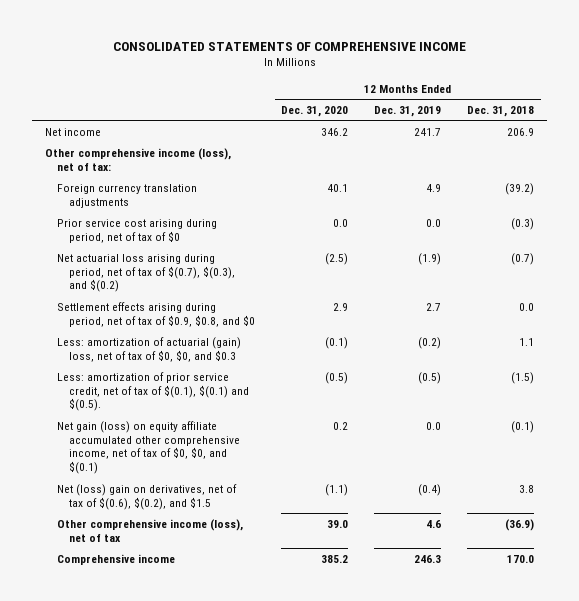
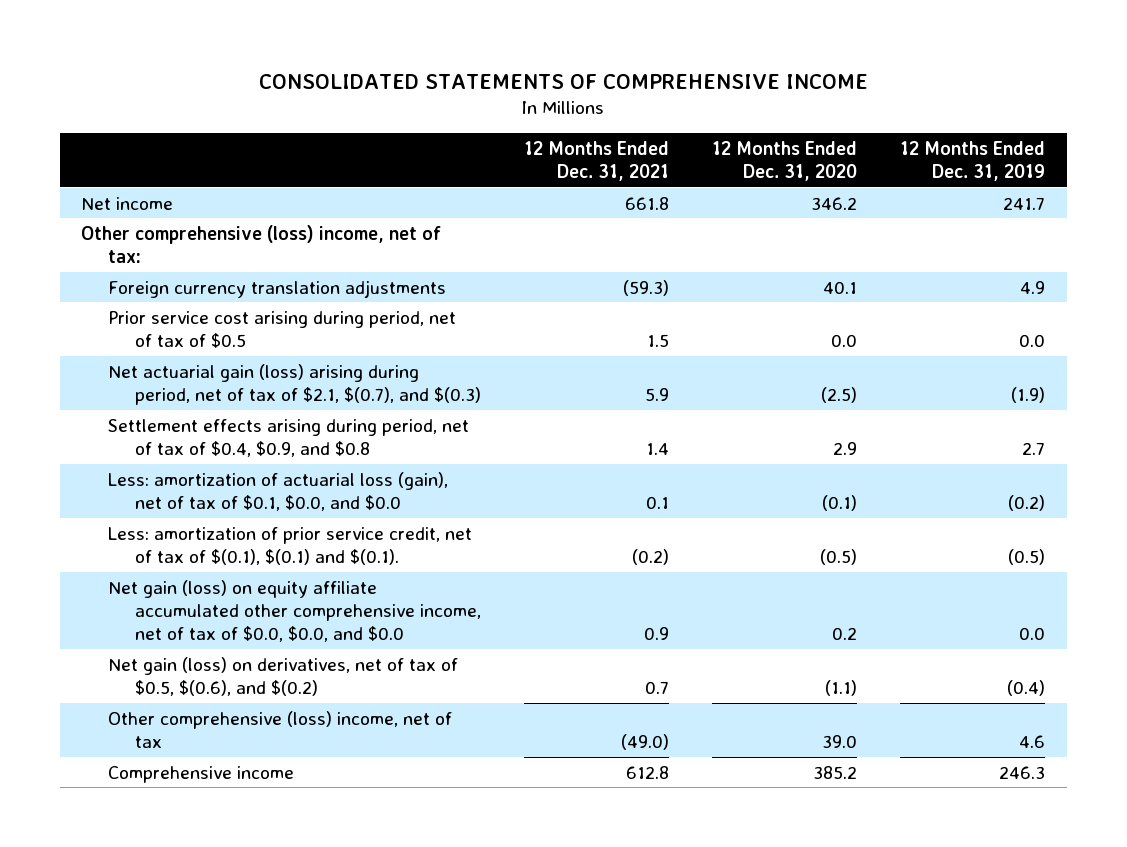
[467,105,535,117] Dec. 31, 2018 -> none
none -> [524,140,670,182] 12 Months Ended Dec. 31, 2021
[45,147,232,171] Other comprehensive income (loss), net of tax: -> [81,224,442,263] Other comprehensive (loss) income, net of tax:
[57,218,218,243] Prior service cost arising during period, net of tax of $0 -> [108,310,457,348] Prior service cost arising during period, net of tax of $0.5
[57,253,236,293] Net actuarial loss arising during period, net of tax of $(0.7), $(0.3), and $(0.2) -> [108,363,482,405] Net actuarial gain (loss) arising during period, net of tax of $2.1, $(0.7), and $(0.3)
[57,301,256,327] Settlement effects arising during period, net of tax of $0.9, $0.8, and $0 -> [108,418,470,457] Settlement effects arising during period, net of tax of $0.4, $0.9, and $0.8
[57,336,242,362] Less: amortization of actuarial (gain) loss, net of tax of $0, $0, and $0.3 -> [108,471,449,511] Less: amortization of actuarial loss (gain), net of tax of $0.1, $0.0, and $0.0
[57,371,250,412] Less: amortization of prior service credit, net of tax of $(0.1), $(0.1) and $(0.5). -> [108,526,473,565] Less: amortization of prior service credit, net of tax of $(0.1), $(0.1) and $(0.1).
[57,420,241,475] Net gain (loss) on equity affiliate accumulated other comprehensive income, net of tax of $0, $0, and $(0.1) -> [108,579,482,643] Net gain (loss) on equity affiliate accumulated other comprehensive income, net of tax of $0.0, $0.0, and $0.0
[57,483,238,510] Net (loss) gain on derivatives, net of tax of $(0.6), $(0.2), and $1.5 -> [108,656,459,696] Net gain (loss) on derivatives, net of tax of $0.5, $(0.6), and $(0.2)
[57,518,244,542] Other comprehensive income (loss), net of tax -> [108,710,453,748] Other comprehensive (loss) income, net of tax

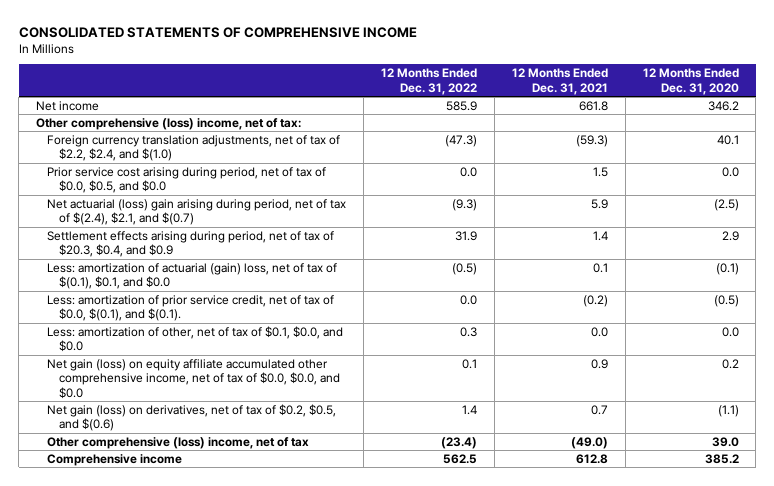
[900,140,1046,182] 12 Months Ended Dec. 31, 2019 -> none
none -> [381,68,478,95] 12 Months Ended Dec. 31, 2022
[108,279,447,298] Foreign currency translation adjustments -> [47,134,341,162] Foreign currency translation adjustments, net of tax of $2.2, $2.4, and $(1.0)
[108,310,457,348] Prior service cost arising during period, net of tax of $0.5 -> [47,166,327,194] Prior service cost arising during period, net of tax of $0.0, $0.5, and $0.0
[108,363,482,405] Net actuarial gain (loss) arising during period, net of tax of $2.1, $(0.7), and $(0.3) -> [47,198,347,226] Net actuarial (loss) gain arising during period, net of tax of $(2.4), $2.1, and $(0.7)
[108,418,470,457] Settlement effects arising during period, net of tax of $0.4, $0.9, and $0.8 -> [47,230,335,258] Settlement effects arising during period, net of tax of $20.3, $0.4, and $0.9
[108,471,449,511] Less: amortization of actuarial loss (gain), net of tax of $0.1, $0.0, and $0.0 -> [47,262,338,290] Less: amortization of actuarial (gain) loss, net of tax of $(0.1), $0.1, and $0.0
[108,526,473,565] Less: amortization of prior service credit, net of tax of $(0.1), $(0.1) and $(0.1). -> [47,294,335,322] Less: amortization of prior service credit, net of tax of $0.0, $(0.1), and $(0.1).
none -> [47,325,344,353] Less: amortization of other, net of tax of $0.1, $0.0, and $0.0
[108,656,459,696] Net gain (loss) on derivatives, net of tax of $0.5, $(0.6), and $(0.2) -> [47,403,337,432] Net gain (loss) on derivatives, net of tax of $0.2, $0.5, and $(0.6)

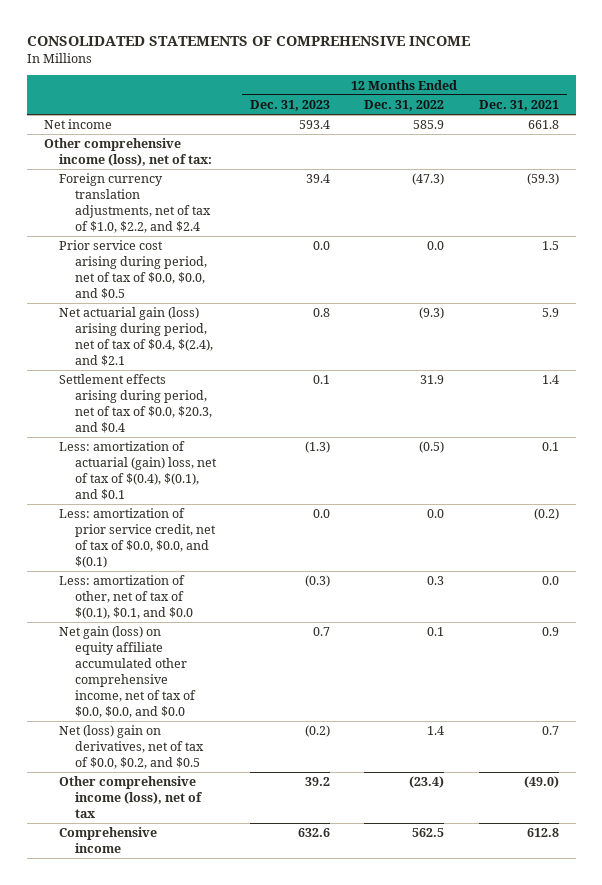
[642,68,739,95] 12 Months Ended Dec. 31, 2020 -> none
none -> [250,100,331,112] Dec. 31, 2023
[35,117,301,130] Other comprehensive (loss) income, net of tax: -> [43,138,213,167] Other comprehensive income (loss), net of tax:
[47,134,341,162] Foreign currency translation adjustments, net of tax of $2.2, $2.4, and $(1.0) -> [59,173,212,233] Foreign currency translation adjustments, net of tax of $1.0, $2.2, and $2.4
[47,166,327,194] Prior service cost arising during period, net of tax of $0.0, $0.5, and $0.0 -> [59,240,208,299] Prior service cost arising during period, net of tax of $0.0, $0.0, and $0.5
[47,198,347,226] Net actuarial (loss) gain arising during period, net of tax of $(2.4), $2.1, and $(0.7) -> [59,307,214,366] Net actuarial gain (loss) arising during period, net of tax of $0.4, $(2.4), and $2.1
[47,230,335,258] Settlement effects arising during period, net of tax of $20.3, $0.4, and $0.9 -> [59,374,213,433] Settlement effects arising during period, net of tax of $0.0, $20.3, and $0.4
[47,262,338,290] Less: amortization of actuarial (gain) loss, net of tax of $(0.1), $0.1, and $0.0 -> [59,441,218,500] Less: amortization of actuarial (gain) loss, net of tax of $(0.4), $(0.1), and $0.1
[47,294,335,322] Less: amortization of prior service credit, net of tax of $0.0, $(0.1), and $(0.1). -> [59,508,217,568] Less: amortization of prior service credit, net of tax of $0.0, $0.0, and $(0.1)
[47,325,344,353] Less: amortization of other, net of tax of $0.1, $0.0, and $0.0 -> [59,575,194,619] Less: amortization of other, net of tax of $(0.1), $0.1, and $0.0
[47,403,337,432] Net gain (loss) on derivatives, net of tax of $0.2, $0.5, and $(0.6) -> [59,725,205,769] Net (loss) gain on derivatives, net of tax of $0.0, $0.2, and $0.5
[47,436,310,449] Other comprehensive (loss) income, net of tax -> [59,776,204,818] Other comprehensive income (loss), net of tax

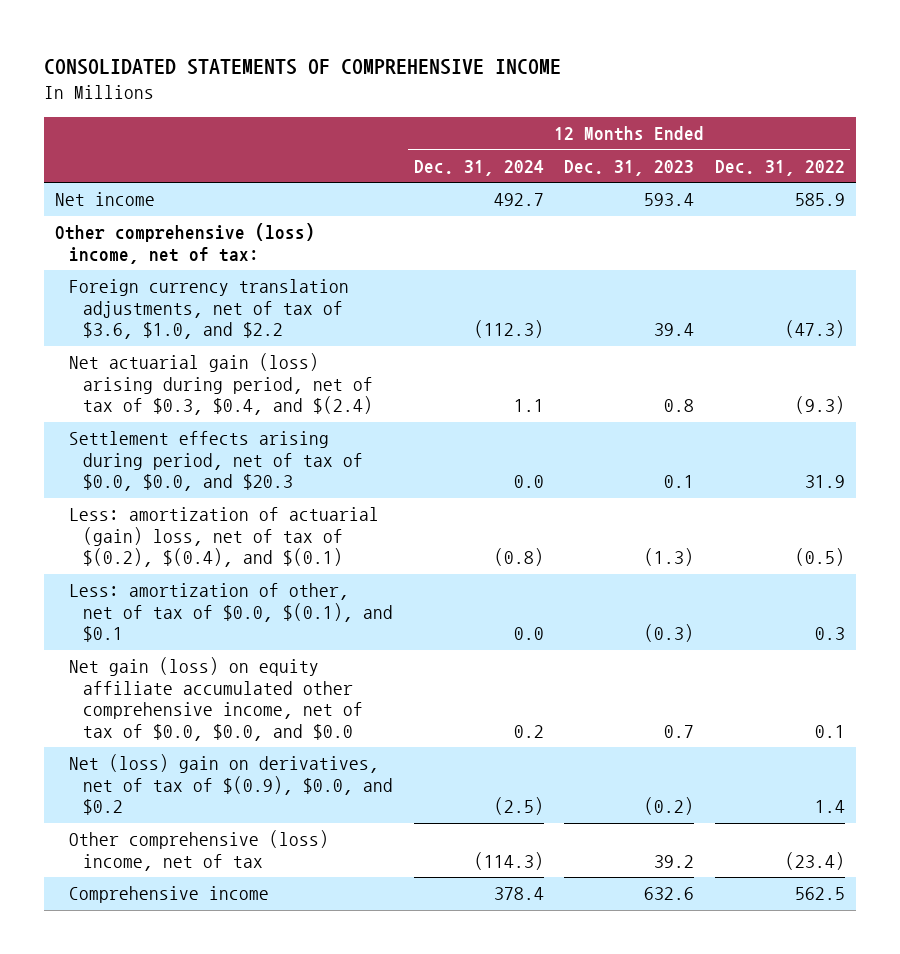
[478,100,559,112] Dec. 31, 2021 -> none
none -> [413,159,544,176] Dec. 31, 2024
[59,240,208,299] Prior service cost arising during period, net of tax of $0.0, $0.0, and $0.5 -> none
[59,508,217,568] Less: amortization of prior service credit, net of tax of $0.0, $0.0, and $(0.1) -> none
[43,138,213,167] Other comprehensive income (loss), net of tax: -> [54,223,315,264] Other comprehensive (loss) income, net of tax:
[59,173,212,233] Foreign currency translation adjustments, net of tax of $1.0, $2.2, and $2.4 -> [68,279,349,340] Foreign currency translation adjustments, net of tax of $3.6, $1.0, and $2.2
[59,307,214,366] Net actuarial gain (loss) arising during period, net of tax of $0.4, $(2.4), and $2.1 -> [68,353,373,416] Net actuarial gain (loss) arising during period, net of tax of $0.3, $0.4, and $(2.4)
[59,374,213,433] Settlement effects arising during period, net of tax of $0.0, $20.3, and $0.4 -> [68,431,363,492] Settlement effects arising during period, net of tax of $0.0, $0.0, and $20.3
[59,441,218,500] Less: amortization of actuarial (gain) loss, net of tax of $(0.4), $(0.1), and $0.1 -> [68,507,379,568] Less: amortization of actuarial (gain) loss, net of tax of $(0.2), $(0.4), and $(0.1)
[59,575,194,619] Less: amortization of other, net of tax of $(0.1), $0.1, and $0.0 -> [68,583,393,643] Less: amortization of other, net of tax of $0.0, $(0.1), and $0.1
[59,725,205,769] Net (loss) gain on derivatives, net of tax of $0.0, $0.2, and $0.5 -> [68,754,393,816] Net (loss) gain on derivatives, net of tax of $(0.9), $0.0, and $0.2
[59,776,204,818] Other comprehensive income (loss), net of tax -> [68,830,329,871] Other comprehensive (loss) income, net of tax

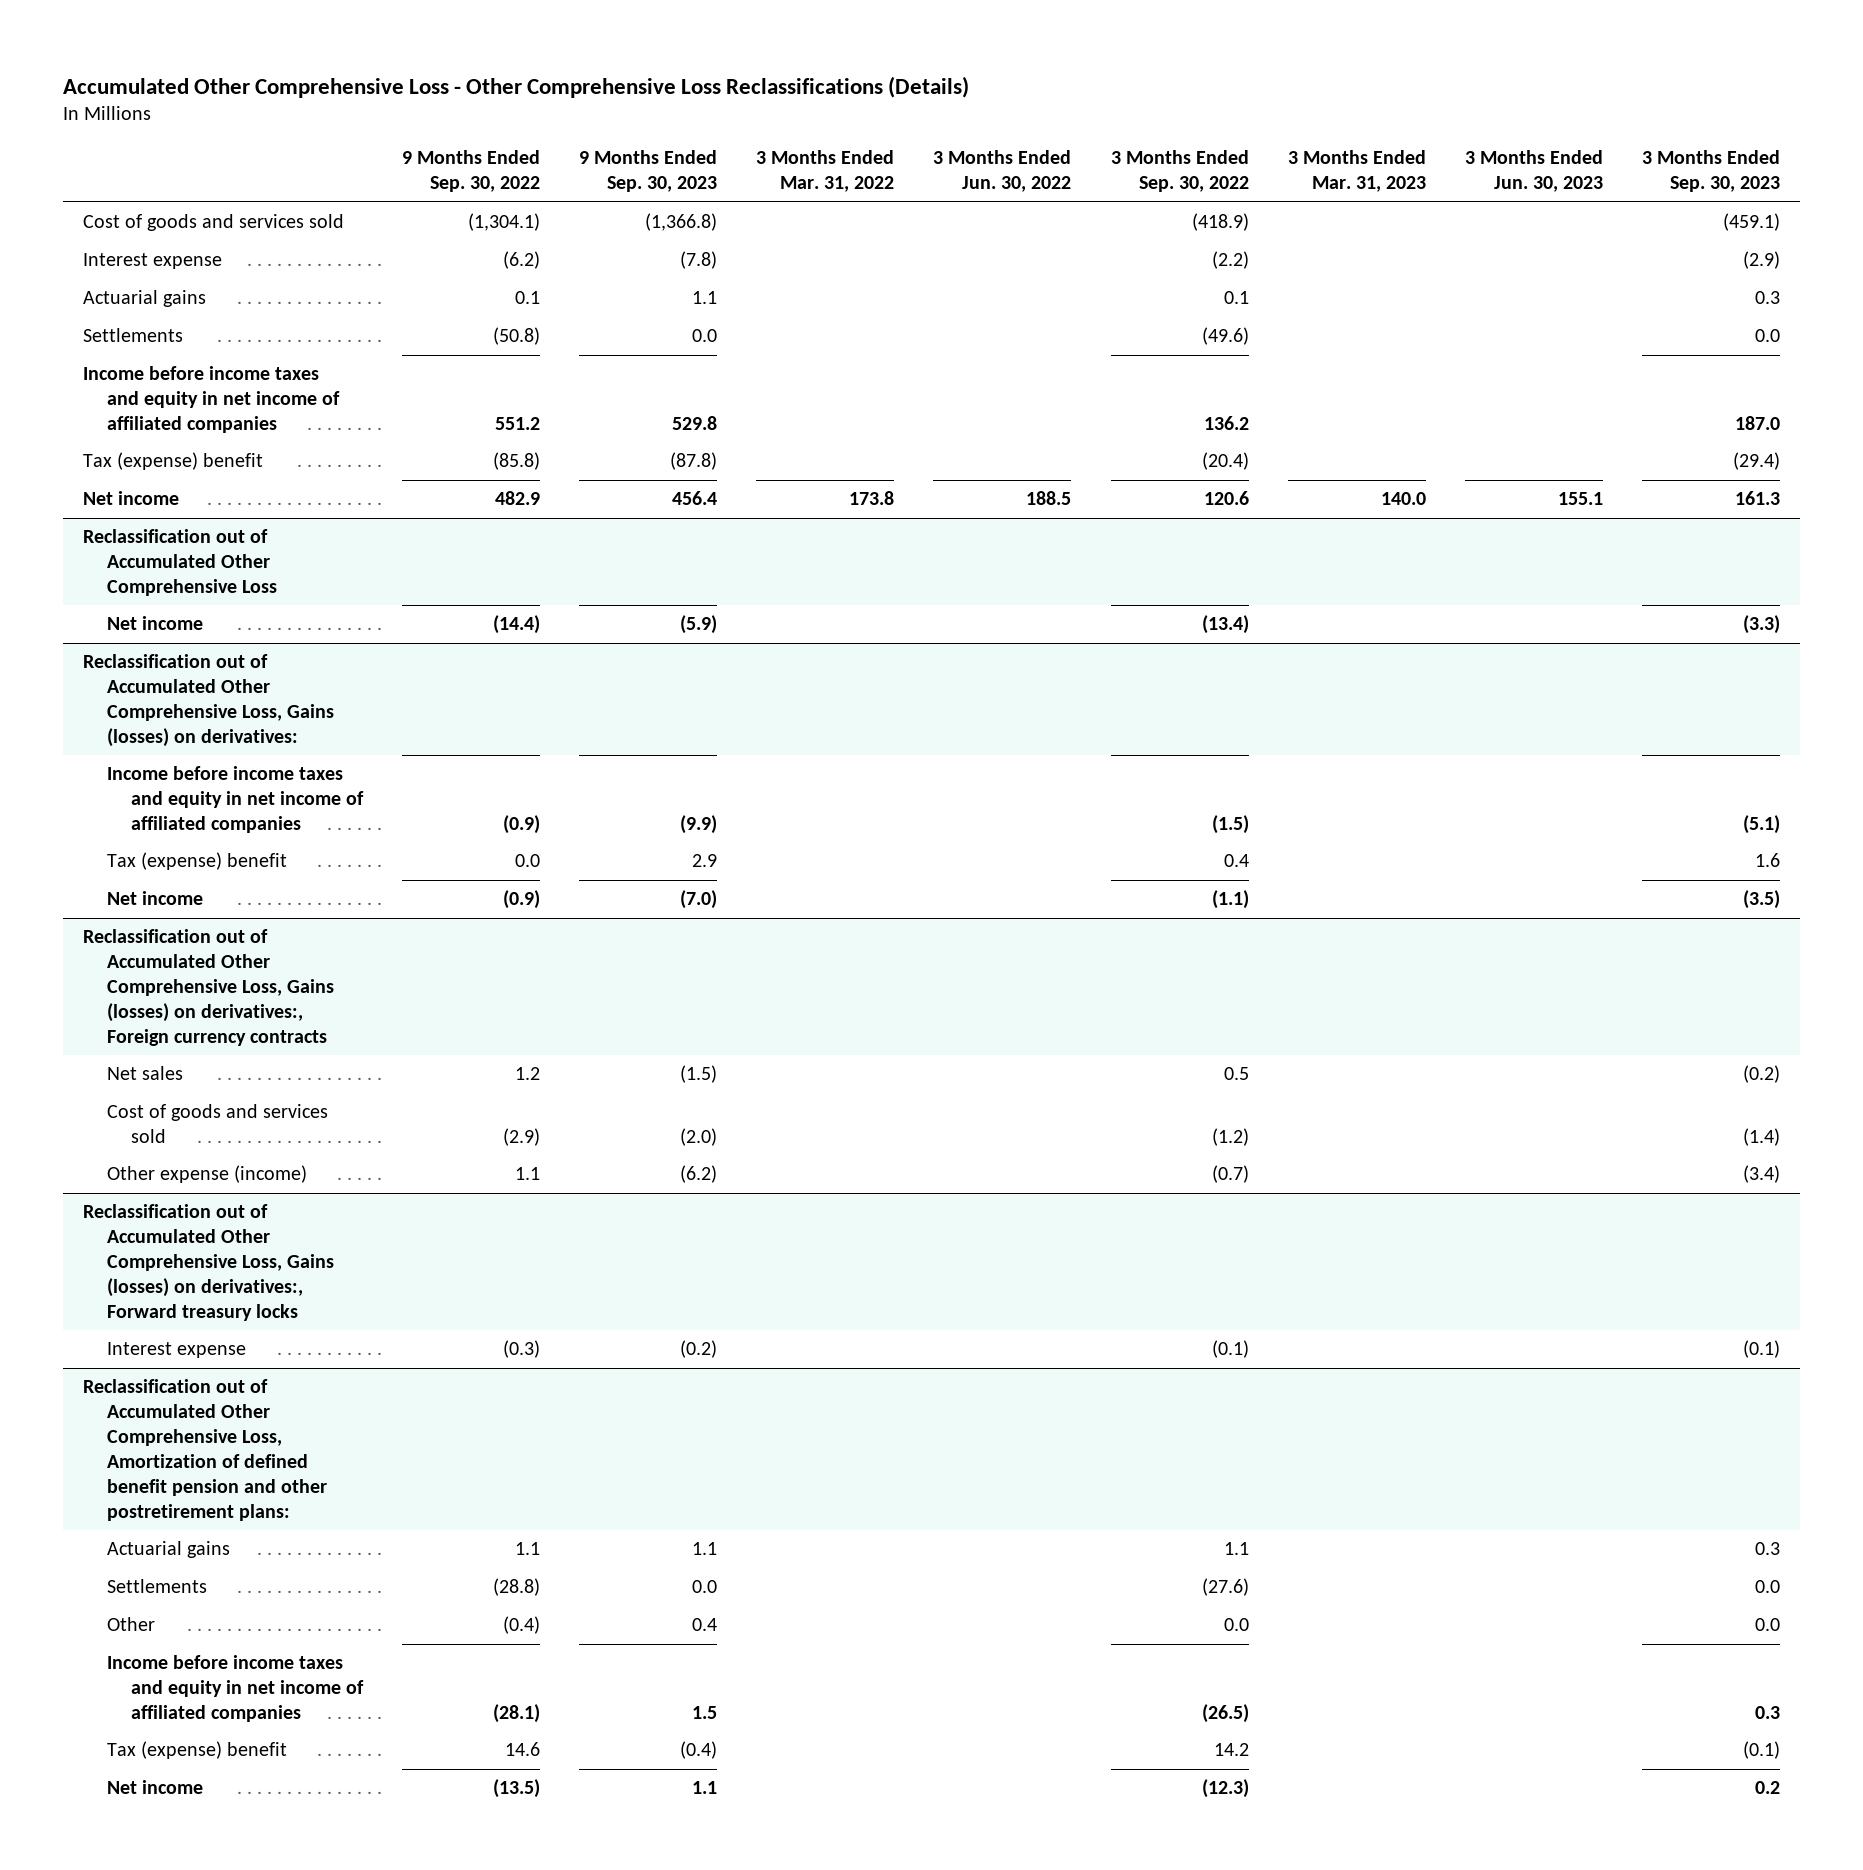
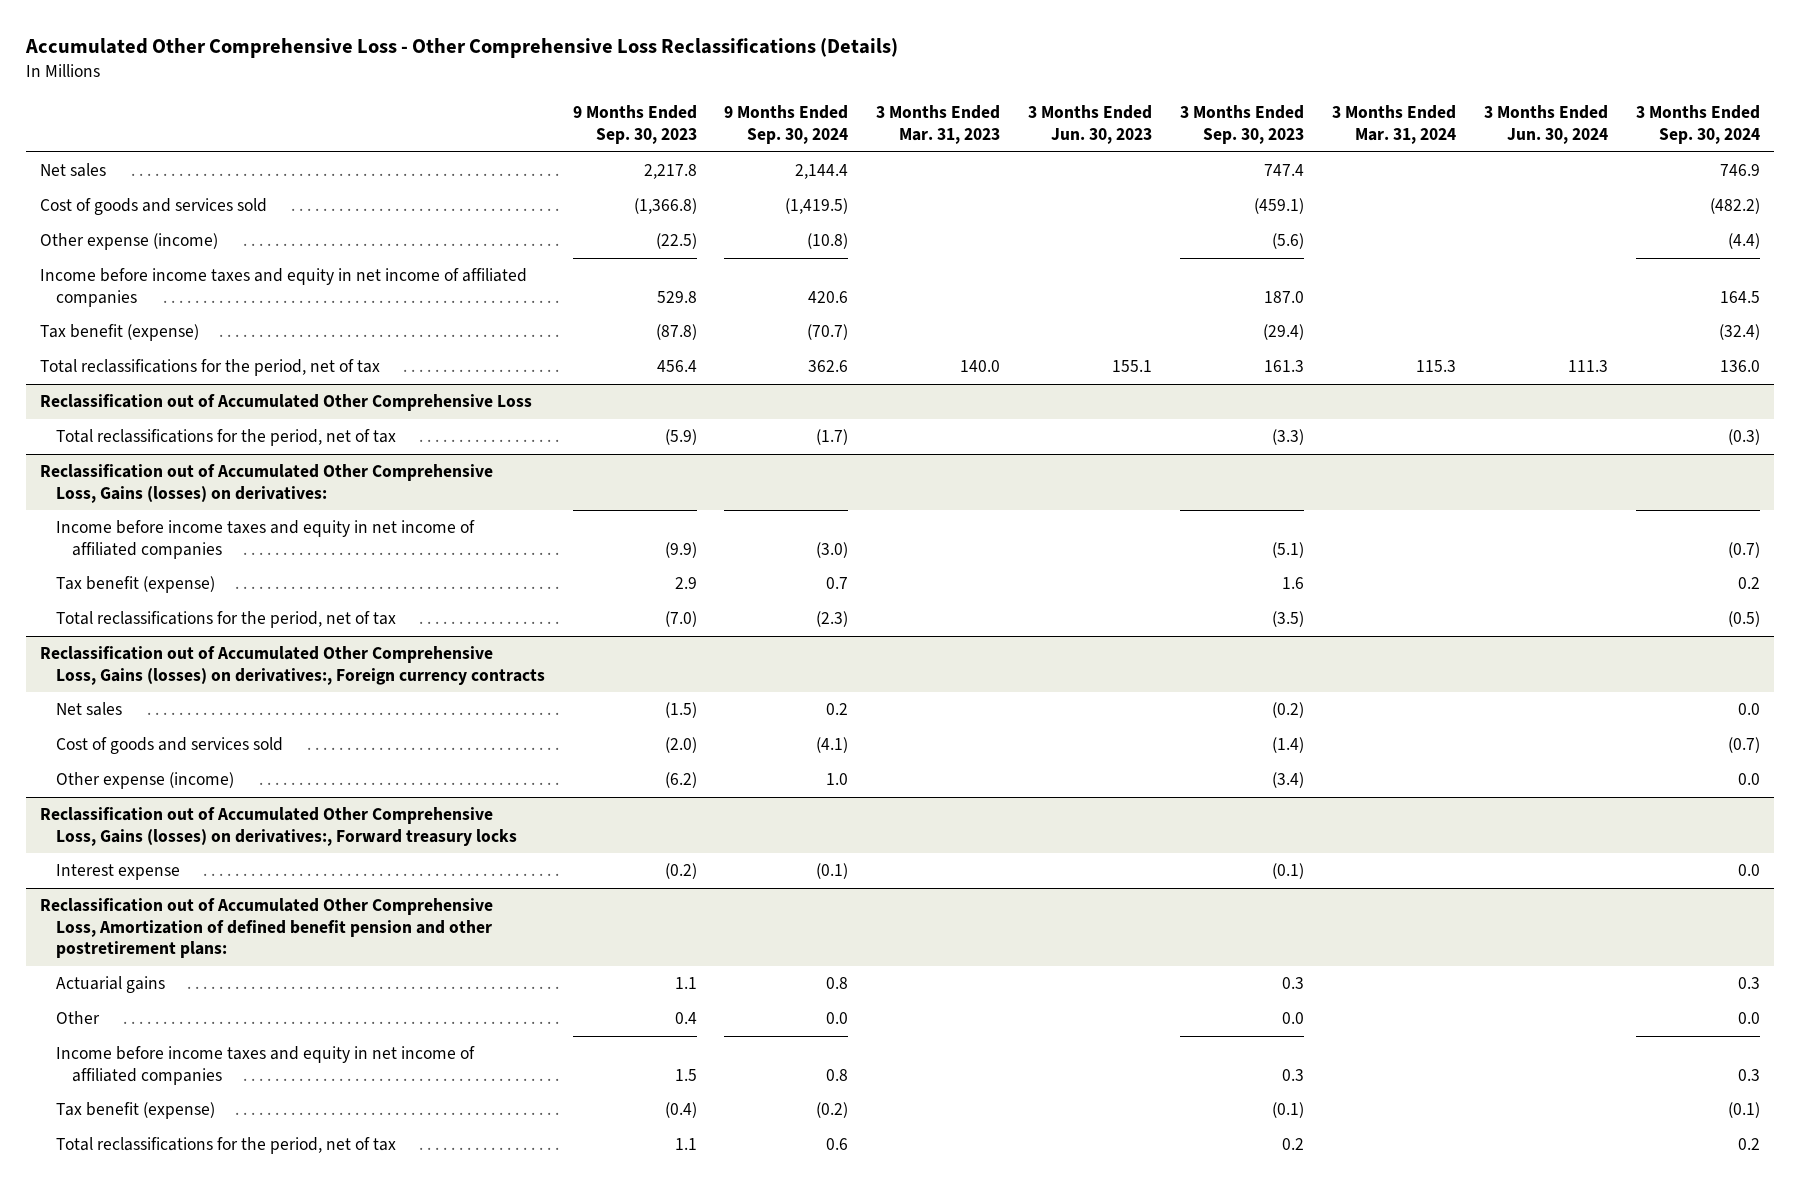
[401,150,540,193] 9 Months Ended Sep. 30, 2022 -> none
[756,150,895,193] 3 Months Ended Mar. 31, 2022 -> none
[933,150,1072,193] 3 Months Ended Jun. 30, 2022 -> none
[1110,150,1249,193] 3 Months Ended Sep. 30, 2022 -> none
none -> [724,105,849,145] 9 Months Ended Sep. 30, 2024
none -> [1331,105,1456,145] 3 Months Ended Mar. 31, 2024
none -> [1483,105,1608,145] 3 Months Ended Jun. 30, 2024
none -> [1635,105,1760,145] 3 Months Ended Sep. 30, 2024
none -> [39,163,106,178] Net sales
[83,253,223,270] Interest expense -> none
[83,290,207,308] Actuarial gains -> none
[83,328,184,343] Settlements -> none
none -> [39,233,218,251] Other expense (income)
[83,452,264,471] Tax (expense) benefit -> [39,324,199,342] Tax benefit (expense)
[83,491,180,506] Net income -> [39,359,380,377] Total reclassifications for the period, net of tax
[106,616,203,631] Net income -> [55,429,396,447] Total reclassifications for the period, net of tax
[106,852,287,871] Tax (expense) benefit -> [55,576,215,594] Tax benefit (expense)
[106,891,203,906] Net income -> [55,611,396,629] Total reclassifications for the period, net of tax
[106,1579,207,1594] Settlements -> none
[106,1741,287,1760] Tax (expense) benefit -> [55,1102,215,1120] Tax benefit (expense)
[106,1780,203,1795] Net income -> [55,1137,396,1155] Total reclassifications for the period, net of tax

